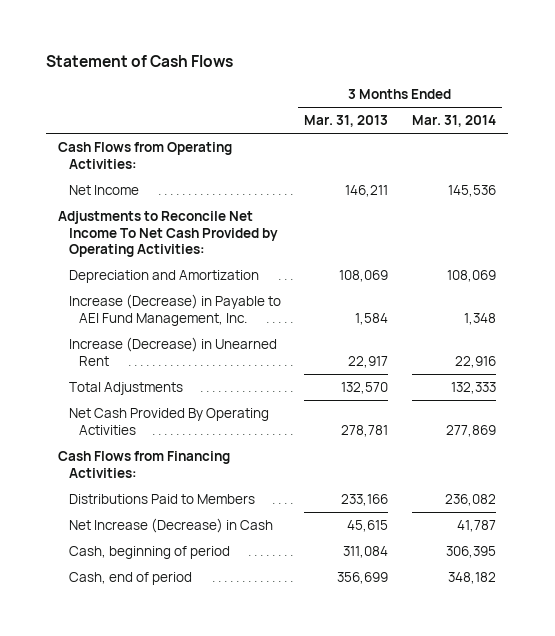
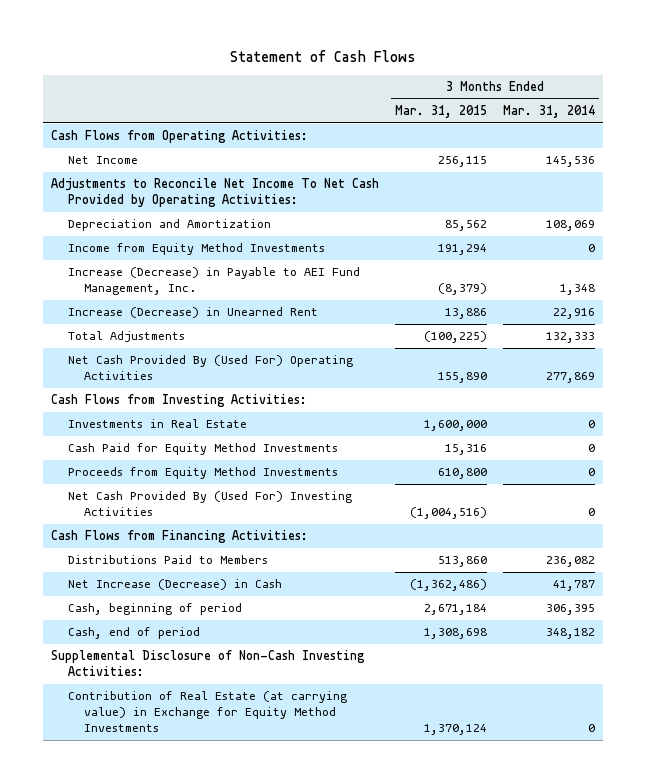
[304,115,389,128] Mar. 31, 2013 -> none
none -> [395,105,488,119] Mar. 31, 2015
none -> [67,243,325,256] Income from Equity Method Investments
[68,407,269,435] Net Cash Provided By Operating Activities -> [67,355,353,381] Net Cash Provided By (Used For) Operating Activities
none -> [50,394,307,408] Cash Flows from Investing Activities:
none -> [67,419,247,429] Investments in Real Estate
none -> [67,443,338,456] Cash Paid for Equity Method Investments
none -> [67,467,338,480] Proceeds from Equity Method Investments
none -> [67,491,352,517] Net Cash Provided By (Used For) Investing Activities
none -> [50,650,365,677] Supplemental Disclosure of Non-Cash Investing Activities:
none -> [67,691,347,733] Contribution of Real Estate (at carrying value) in Exchange for Equity Method Investments

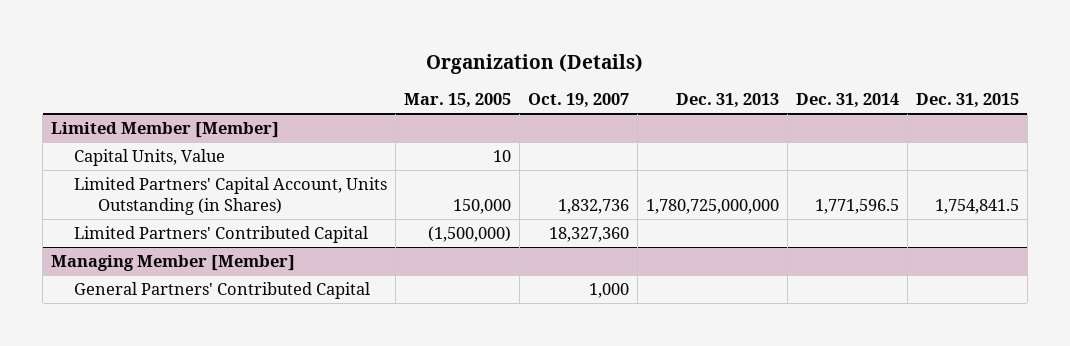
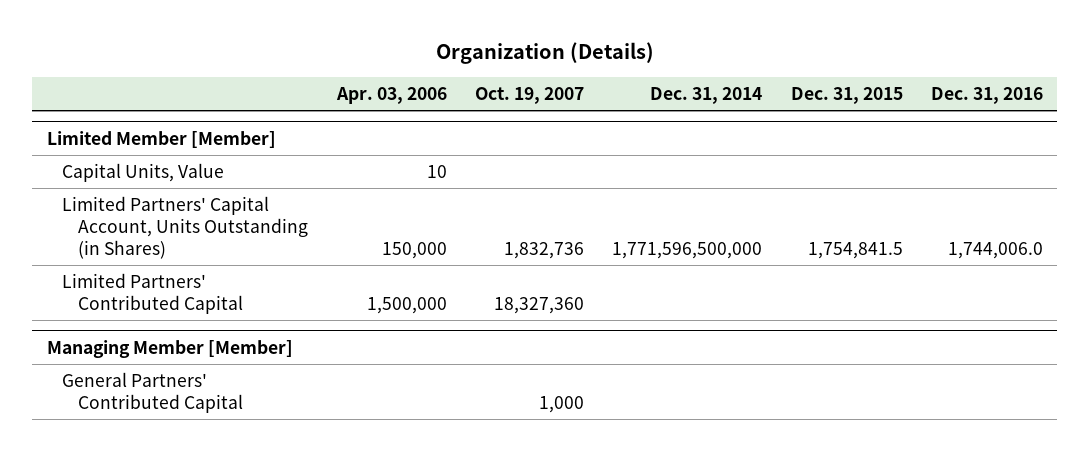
[404,93,512,109] Mar. 15, 2005 -> none
[676,93,780,109] Dec. 31, 2013 -> none
none -> [335,86,447,104] Apr. 03, 2006
none -> [931,86,1044,104] Dec. 31, 2016
[815,199,900,215] 1,771,596.5 -> [612,241,763,259] 1,771,596,500,000

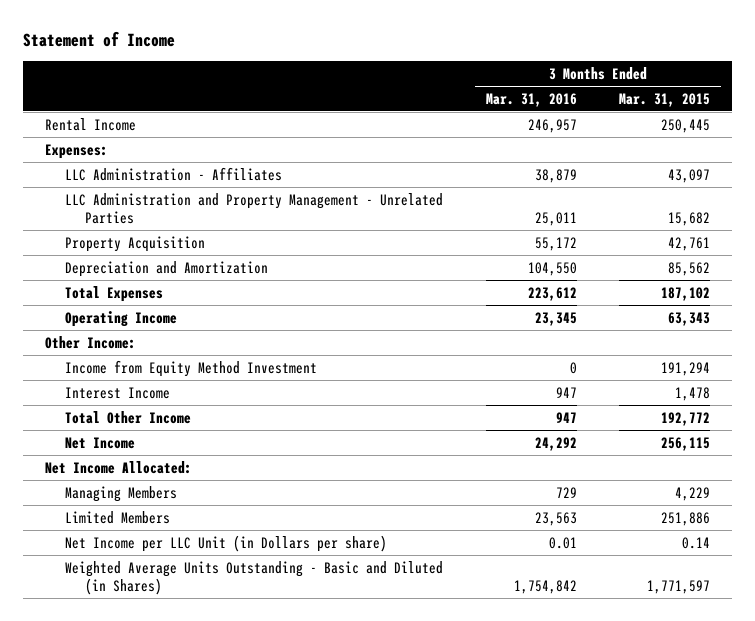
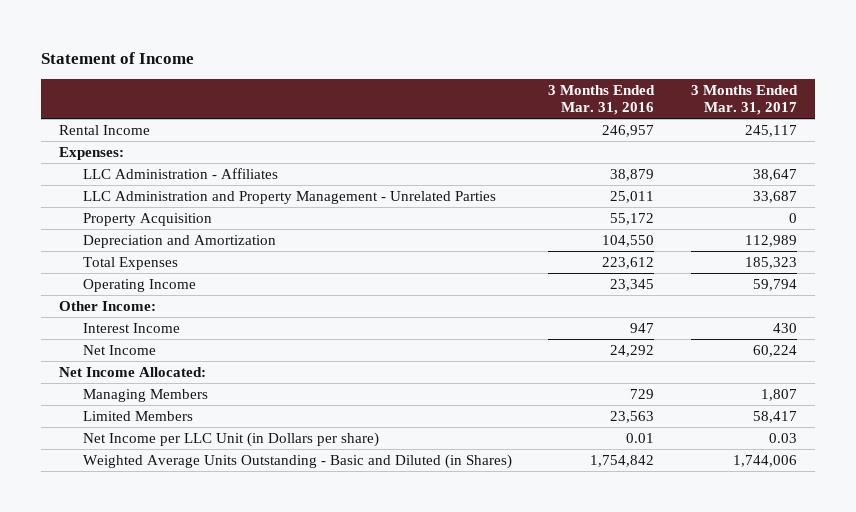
[619,92,711,107] Mar. 31, 2015 -> none
none -> [690,84,798,116] 3 Months Ended Mar. 31, 2017
[64,359,317,377] Income from Equity Method Investment -> none
[64,410,191,424] Total Other Income -> none

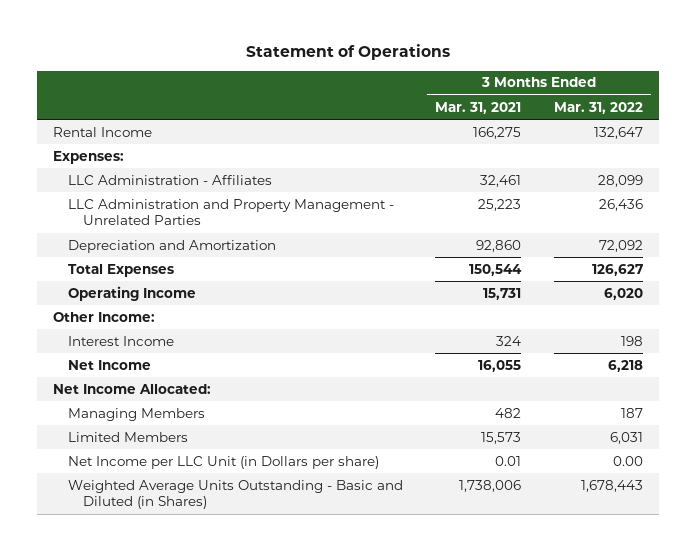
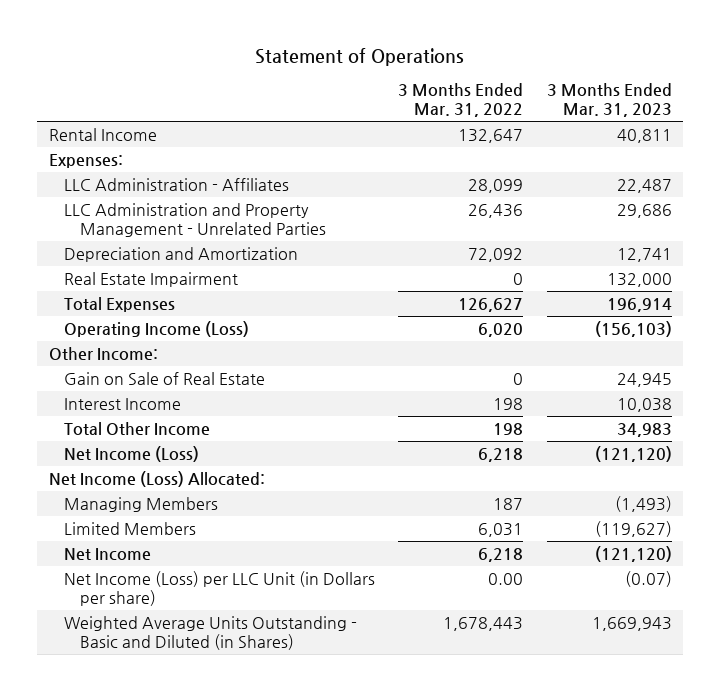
[435,101,522,114] Mar. 31, 2021 -> none
none -> [546,83,672,118] 3 Months Ended Mar. 31, 2023
none -> [64,272,239,288] Real Estate Impairment
[68,285,197,301] Operating Income -> [64,321,250,338] Operating Income (Loss)
none -> [64,372,266,386] Gain on Sale of Real Estate
none -> [64,422,211,437] Total Other Income
none -> [64,446,200,463] Net Income (Loss)
[53,383,212,394] Net Income Allocated: -> [48,471,265,488] Net Income (Loss) Allocated:
[68,359,152,370] Net Income -> [64,548,152,562] Net Income
[68,455,380,469] Net Income per LLC Unit (in Dollars per share) -> [64,571,376,606] Net Income (Loss) per LLC Unit (in Dollars per share)

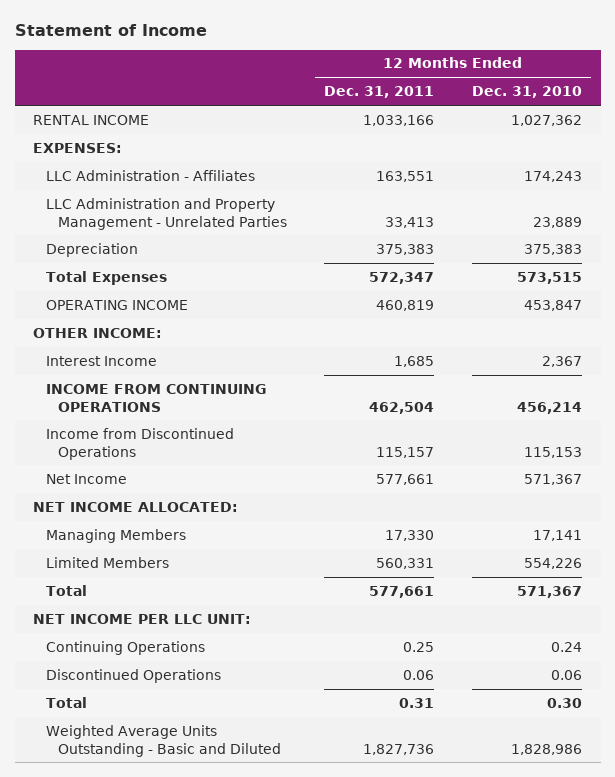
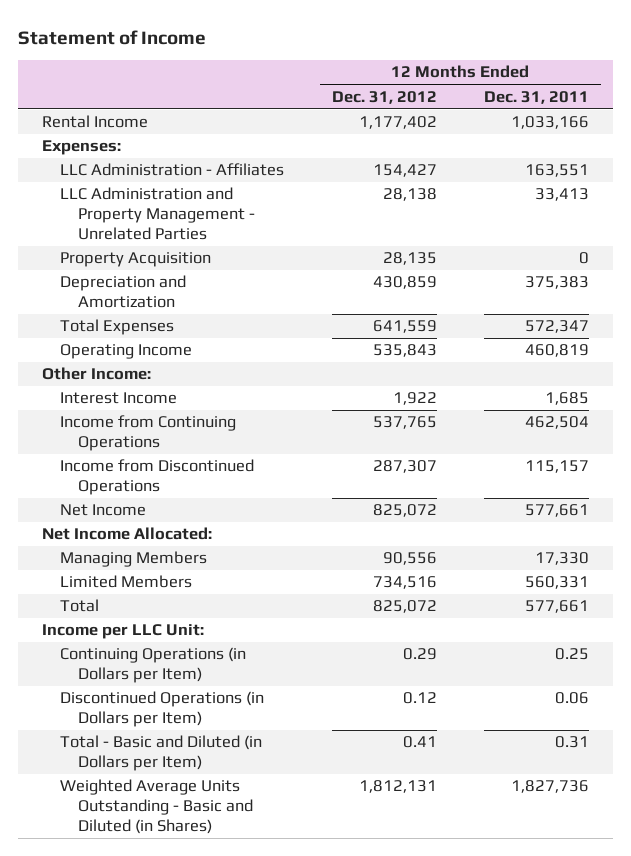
[471,86,582,99] Dec. 31, 2010 -> none
none -> [331,90,437,104] Dec. 31, 2012
[33,114,150,125] RENTAL INCOME -> [42,115,149,129] Rental Income
[33,142,123,153] EXPENSES: -> [42,140,122,156] Expenses:
none -> [60,252,212,268] Property Acquisition
[45,242,138,257] Depreciation -> [60,275,187,309] Depreciation and Amortization
[45,299,188,310] OPERATING INCOME -> [60,344,193,360] Operating Income
[33,327,163,338] OTHER INCOME: -> [42,367,152,381] Other Income:
[45,383,266,412] INCOME FROM CONTINUING OPERATIONS -> [60,415,237,452] Income from Continuing Operations
[33,501,239,512] NET INCOME ALLOCATED: -> [42,527,213,541] Net Income Allocated:
[33,613,252,624] NET INCOME PER LLC UNIT: -> [42,624,205,640] Income per LLC Unit:
[45,640,205,655] Continuing Operations -> [60,647,247,684] Continuing Operations (in Dollars per Item)
[45,668,221,683] Discontinued Operations -> [60,691,265,728] Discontinued Operations (in Dollars per Item)
[45,696,87,708] Total -> [60,735,263,772] Total - Basic and Diluted (in Dollars per Item)
[45,724,281,757] Weighted Average Units Outstanding - Basic and Diluted -> [60,779,253,835] Weighted Average Units Outstanding - Basic and Diluted (in Shares)

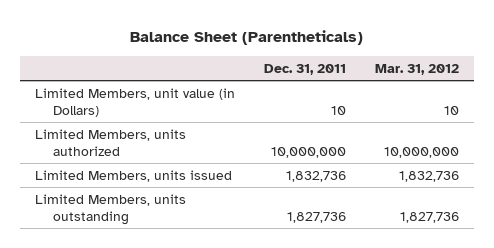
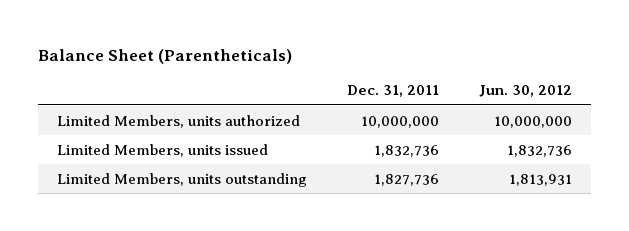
[375,63,460,75] Mar. 31, 2012 -> none
none -> [478,85,572,98] Jun. 30, 2012
[34,87,235,117] Limited Members, unit value (in Dollars) -> none

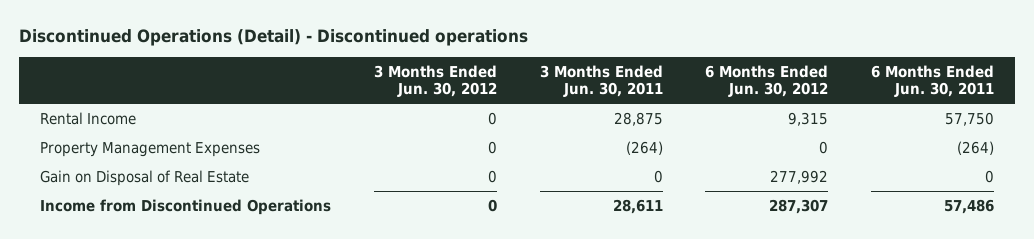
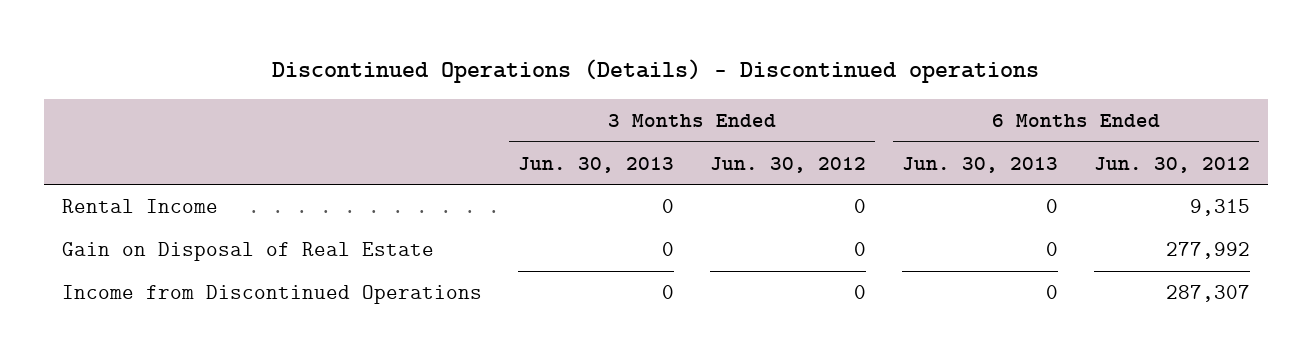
[18,28,528,46] Discontinued Operations (Detail) - Discontinued operations -> [272,59,1040,84] Discontinued Operations (Details) - Discontinued operations
[539,64,663,98] 3 Months Ended Jun. 30, 2011 -> none
[871,64,995,98] 6 Months Ended Jun. 30, 2011 -> none
none -> [518,156,675,173] Jun. 30, 2013
none -> [902,156,1059,173] Jun. 30, 2013
[40,141,261,157] Property Management Expenses -> none

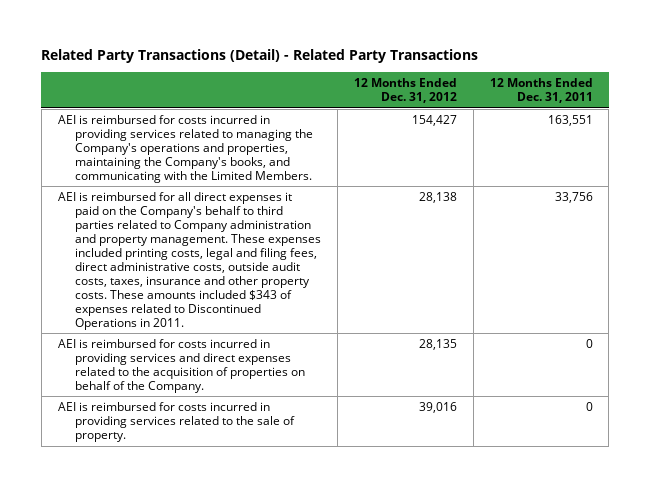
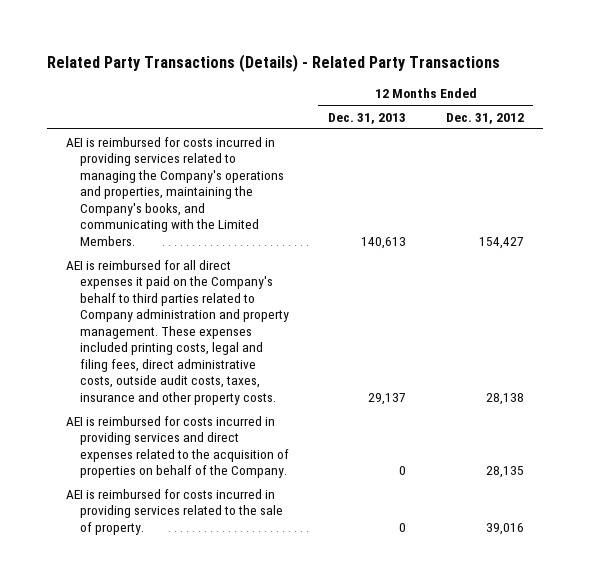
[41,48,479,63] Related Party Transactions (Detail) - Related Party Transactions -> [46,54,500,73] Related Party Transactions (Details) - Related Party Transactions
[489,78,593,104] 12 Months Ended Dec. 31, 2011 -> none
none -> [328,113,407,125] Dec. 31, 2013
[57,192,322,330] AEI is reimbursed for all direct expenses it paid on the Company's behalf to third parties related to Company administration and property management. These expenses included printing costs, legal and filing fees, direct administrative costs, outside audit costs, taxes, insurance and other property costs. These amounts included $343 of expenses related to Discontinued Operations in 2011. -> [66,259,289,405] AEI is reimbursed for all direct expenses it paid on the Company's behalf to third parties related to Company administration and property management. These expenses included printing costs, legal and filing fees, direct administrative costs, outside audit costs, taxes, insurance and other property costs.

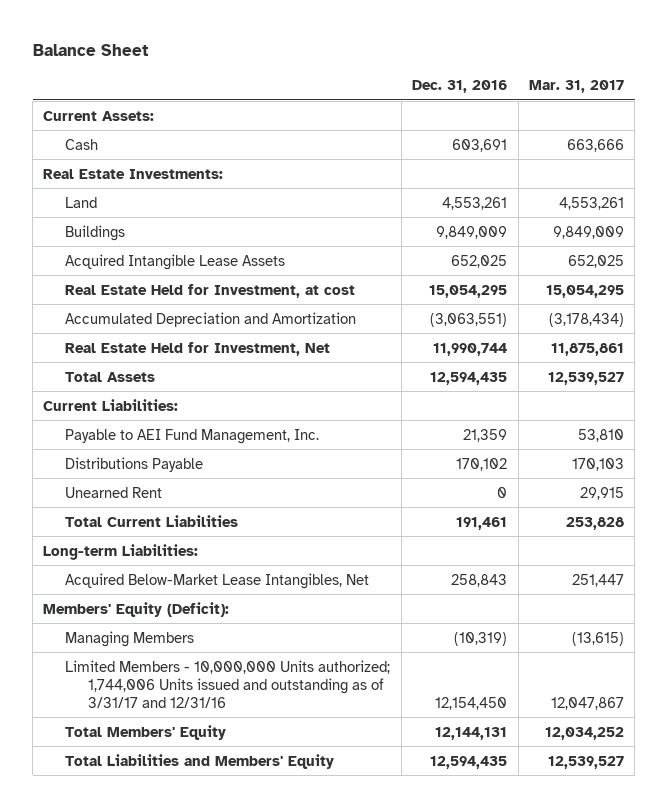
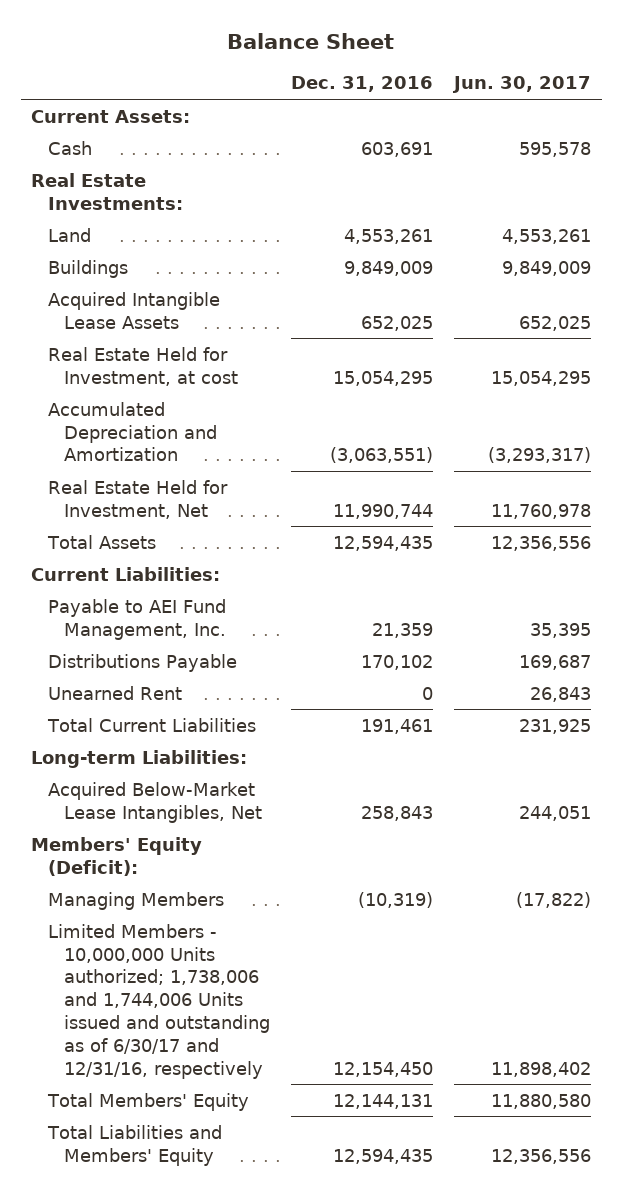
[528,80,624,94] Mar. 31, 2017 -> none
none -> [452,76,592,94] Jun. 30, 2017
[65,659,391,708] Limited Members - 10,000,000 Units authorized; 1,744,006 Units issued and outstanding as of 3/31/17 and 12/31/16 -> [47,923,271,1079] Limited Members - 10,000,000 Units authorized; 1,738,006 and 1,744,006 Units issued and outstanding as of 6/30/17 and 12/31/16, respectively

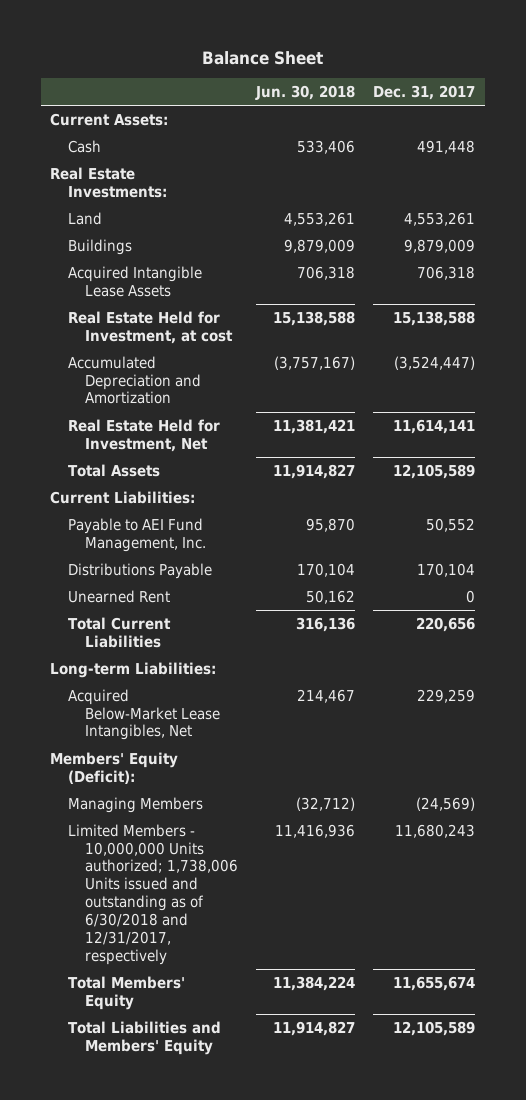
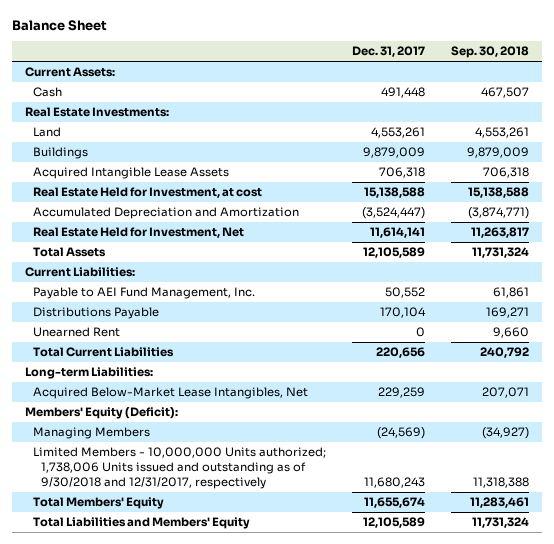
[255,84,356,100] Jun. 30, 2018 -> none
none -> [450,46,529,59] Sep. 30, 2018
[67,823,239,965] Limited Members - 10,000,000 Units authorized; 1,738,006 Units issued and outstanding as of 6/30/2018 and 12/31/2017, respectively -> [33,447,327,489] Limited Members - 10,000,000 Units authorized; 1,738,006 Units issued and outstanding as of 9/30/2018 and 12/31/2017, respectively

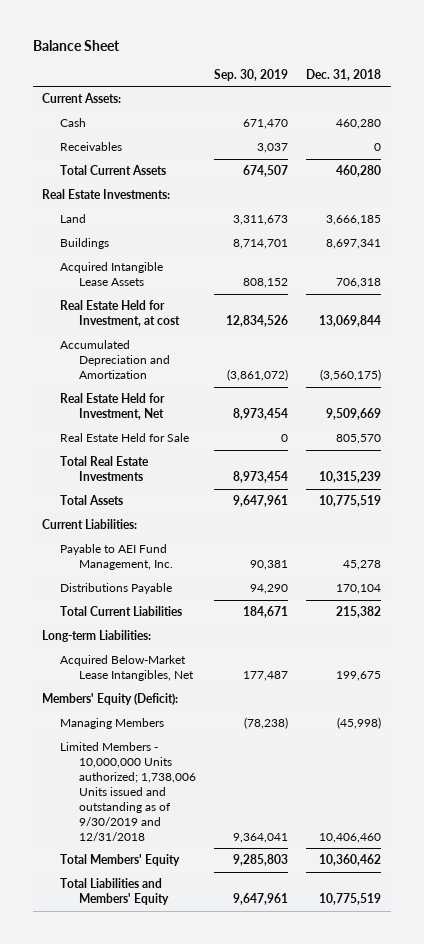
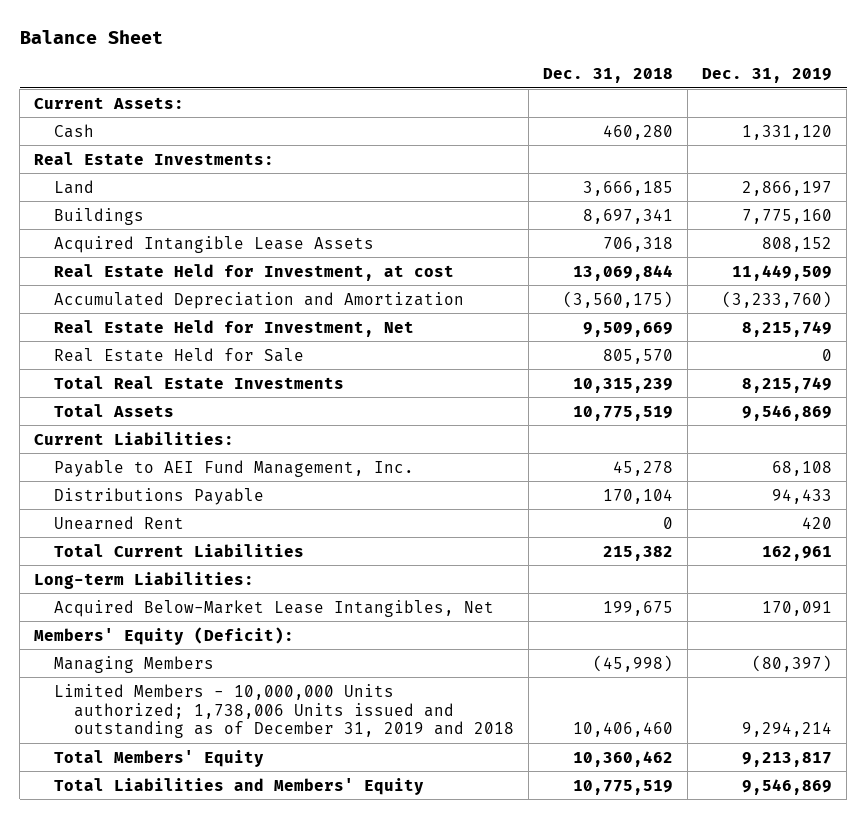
[214,68,289,81] Sep. 30, 2019 -> none
none -> [702,67,833,83] Dec. 31, 2019
[60,142,123,152] Receivables -> none
[60,165,167,176] Total Current Assets -> none
none -> [54,515,185,530] Unearned Rent
[60,742,196,841] Limited Members - 10,000,000 Units authorized; 1,738,006 Units issued and outstanding as of 9/30/2019 and 12/31/2018 -> [54,683,515,739] Limited Members - 10,000,000 Units authorized; 1,738,006 Units issued and outstanding as of December 31, 2019 and 2018

